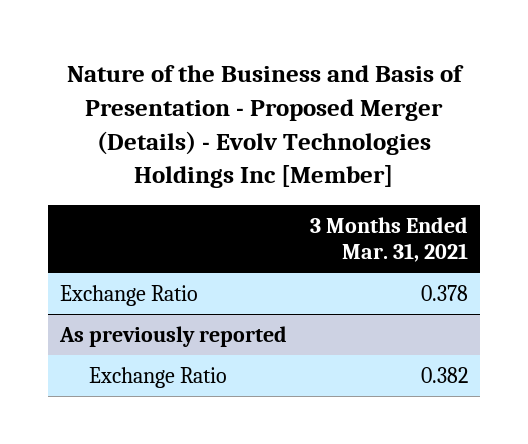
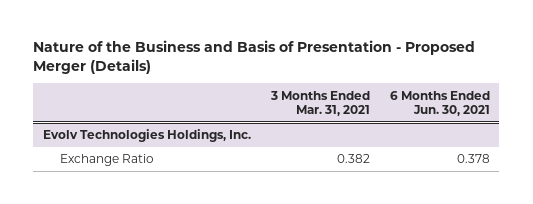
[66,64,464,189] Nature of the Business and Basis of Presentation - Proposed Merger (Details) - Evolv Technologies Holdings Inc [Member] -> [33,40,476,75] Nature of the Business and Basis of Presentation - Proposed Merger (Details)
none -> [389,90,490,117] 6 Months Ended Jun. 30, 2021
[59,285,198,307] Exchange Ratio -> none
[58,326,287,348] As previously reported -> [43,129,252,143] Evolv Technologies Holdings, Inc.

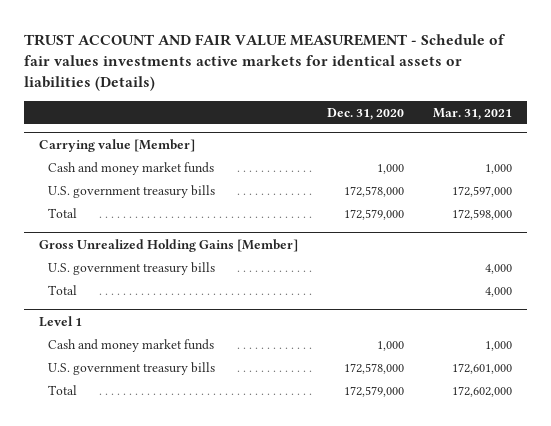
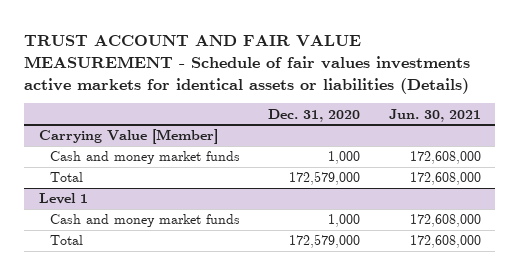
[433,107,513,120] Mar. 31, 2021 -> none
none -> [388,108,481,122] Jun. 30, 2021
[38,138,195,152] Carrying value [Member] -> [38,129,218,145] Carrying Value [Member]
[48,184,216,198] U.S. government treasury bills -> none
[38,238,298,252] Gross Unrealized Holding Gains [Member] -> none
[48,261,216,275] U.S. government treasury bills -> none
[48,284,78,295] Total -> none
[48,361,216,375] U.S. government treasury bills -> none

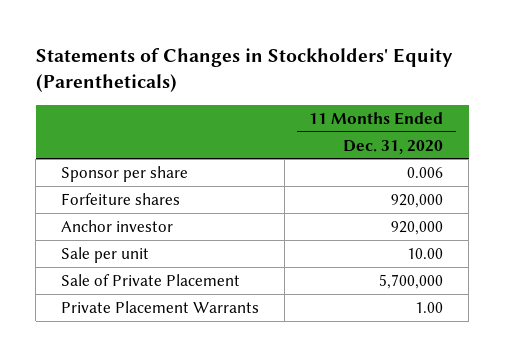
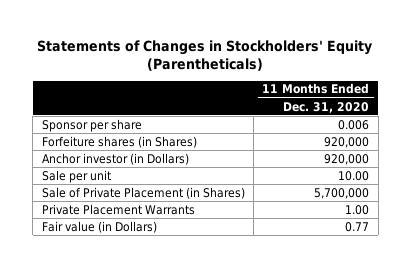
[61,192,181,205] Forfeiture shares -> [41,135,197,148] Forfeiture shares (in Shares)
[61,219,174,232] Anchor investor -> [41,152,189,165] Anchor investor (in Dollars)
[61,273,241,286] Sale of Private Placement -> [41,186,245,199] Sale of Private Placement (in Shares)
none -> [41,220,157,233] Fair value (in Dollars)

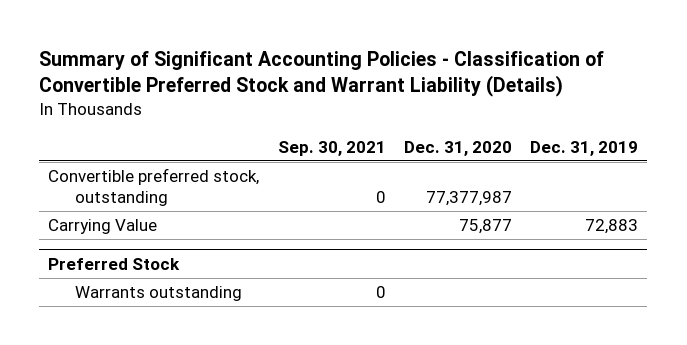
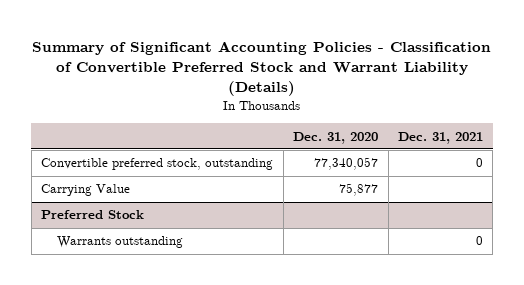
[277,140,386,156] Sep. 30, 2021 -> none
[530,140,639,156] Dec. 31, 2019 -> none
none -> [397,131,483,144] Dec. 31, 2021
[425,190,512,206] 77,377,987 -> [314,157,379,171] 77,340,057

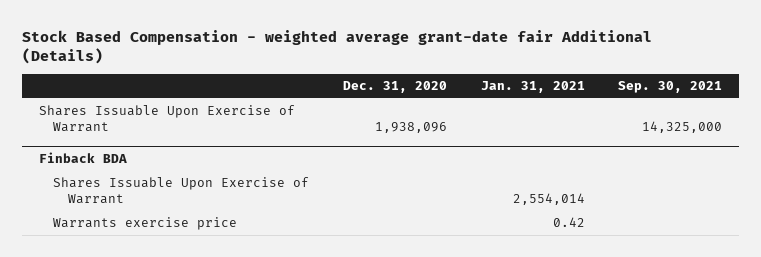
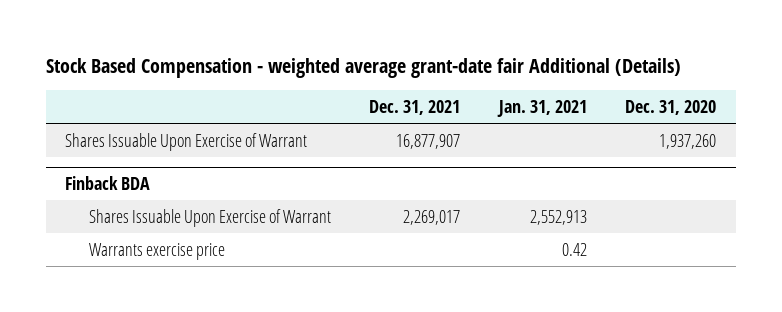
[618,81,723,94] Sep. 30, 2021 -> none
none -> [369,99,461,115] Dec. 31, 2021
[374,122,447,134] 1,938,096 -> [659,133,717,149] 1,937,260
[512,193,585,206] 2,554,014 -> [529,209,587,225] 2,552,913

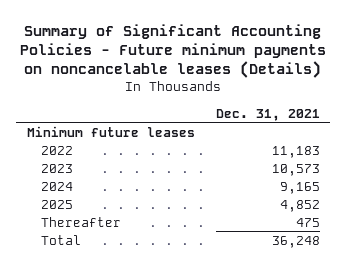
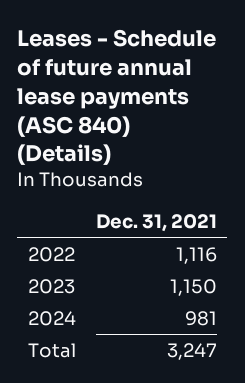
[20,23,327,79] Summary of Significant Accounting Policies - Future minimum payments on noncancelable leases (Details) -> [17,29,217,166] Leases - Schedule of future annual lease payments (ASC 840) (Details)
[26,125,195,137] Minimum future leases -> none
[41,199,74,209] 2025 -> none
[41,216,122,227] Thereafter -> none
[271,145,320,158] 11,183 -> [176,246,218,264] 1,116
[271,163,320,176] 10,573 -> [170,278,218,296] 1,150
[279,181,320,194] 9,165 -> [185,310,218,326] 981
[271,235,320,248] 36,248 -> [167,342,218,360] 3,247

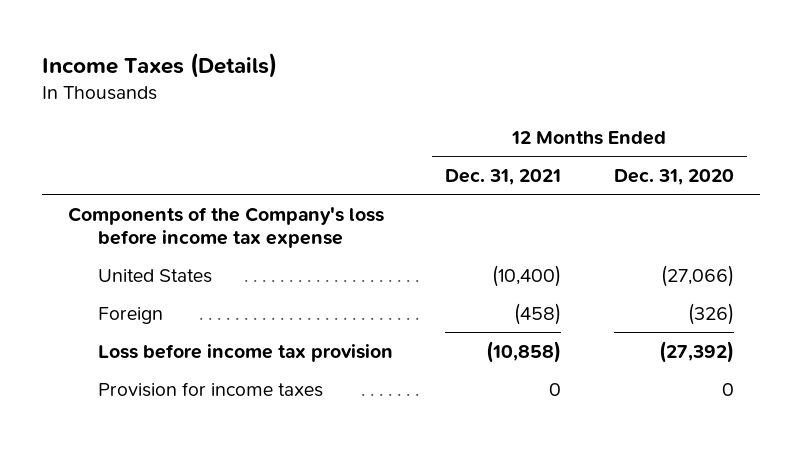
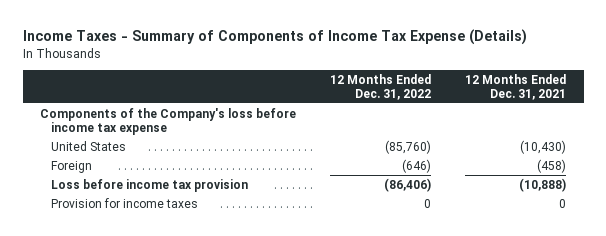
[42,52,278,78] Income Taxes (Details) -> [22,29,527,46] Income Taxes - Summary of Components of Income Tax Expense (Details)
[613,169,734,186] Dec. 31, 2020 -> none
none -> [330,73,432,100] 12 Months Ended Dec. 31, 2022
[492,264,562,287] (10,400) -> [520,139,567,154] (10,430)
[486,340,562,363] (10,858) -> [519,177,567,192] (10,888)

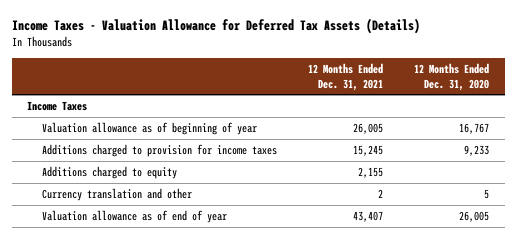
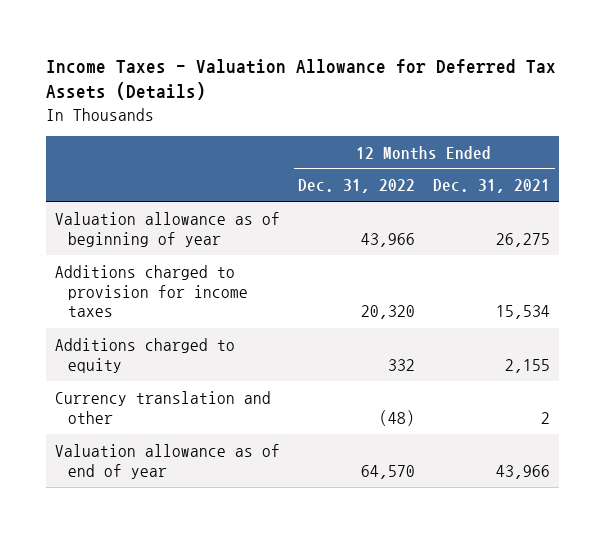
[414,62,490,91] 12 Months Ended Dec. 31, 2020 -> none
none -> [298,179,416,194] Dec. 31, 2022
[27,100,88,111] Income Taxes -> none
[353,122,384,134] 26,005 -> [496,232,551,247] 26,275
[353,144,384,156] 15,245 -> [496,305,551,320] 15,534
[353,210,384,222] 43,407 -> [496,464,551,479] 43,966

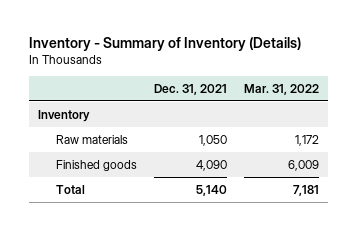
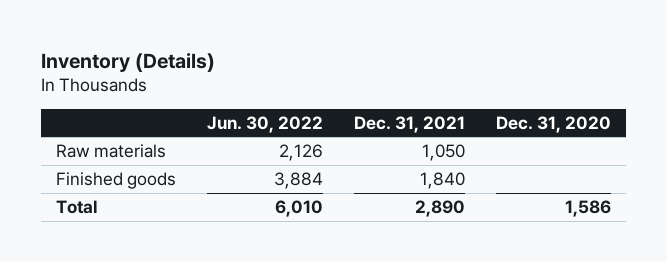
[29,36,302,51] Inventory - Summary of Inventory (Details) -> [41,52,216,72] Inventory (Details)
[244,83,320,95] Mar. 31, 2022 -> none
none -> [207,115,324,133] Jun. 30, 2022
none -> [495,115,611,133] Dec. 31, 2020
[37,109,90,122] Inventory -> none
[196,159,228,171] 4,090 -> [420,171,466,189] 1,840
[196,184,228,196] 5,140 -> [415,199,466,217] 2,890

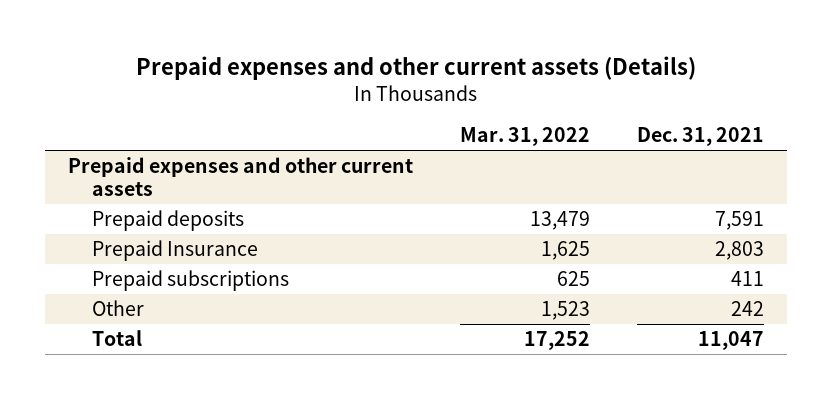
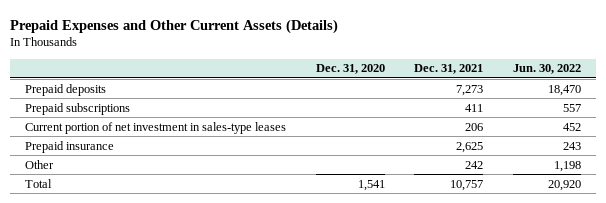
[136,56,697,81] Prepaid expenses and other current assets (Details) -> [10,18,339,34] Prepaid Expenses and Other Current Assets (Details)
[460,127,591,147] Mar. 31, 2022 -> none
none -> [315,64,385,75] Dec. 31, 2020
none -> [513,64,582,75] Jun. 30, 2022
[68,156,414,196] Prepaid expenses and other current assets -> none
[92,239,259,261] Prepaid Insurance -> none
[714,210,764,230] 7,591 -> [456,84,484,96] 7,273
none -> [25,121,287,134] Current portion of net investment in sales-type leases
none -> [25,140,115,153] Prepaid insurance
[697,330,764,350] 11,047 -> [450,179,484,191] 10,757

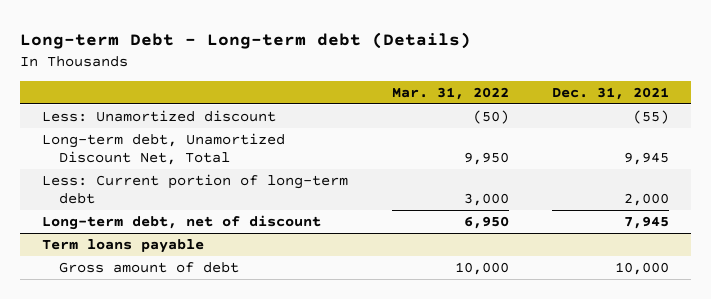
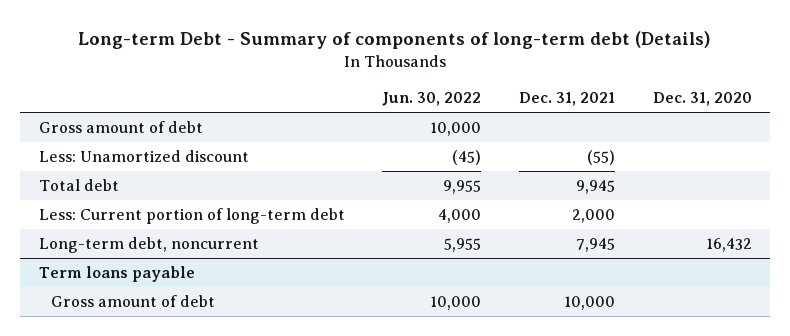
[20,31,472,49] Long-term Debt - Long-term debt (Details) -> [78,30,712,49] Long-term Debt - Summary of components of long-term debt (Details)
[391,87,509,101] Mar. 31, 2022 -> none
none -> [382,92,482,107] Jun. 30, 2022
none -> [652,92,752,107] Dec. 31, 2020
none -> [38,121,203,134] Gross amount of debt
[42,132,286,166] Long-term debt, Unamortized Discount Net, Total -> [38,179,119,192] Total debt
[42,214,322,230] Long-term debt, net of discount -> [38,237,259,254] Long-term debt, noncurrent

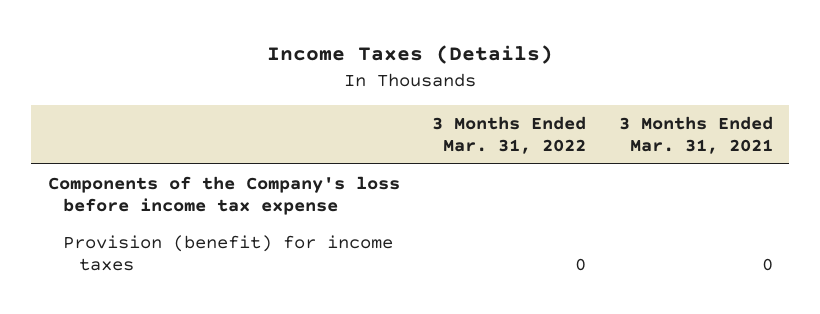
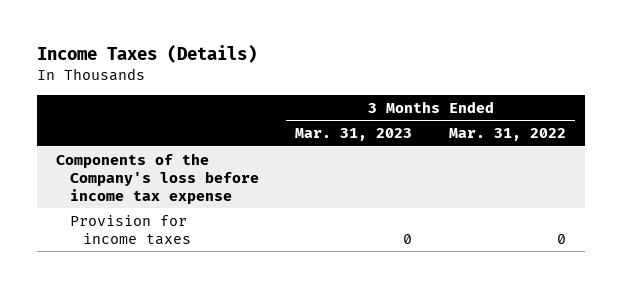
[618,115,773,154] 3 Months Ended Mar. 31, 2021 -> none
none -> [295,128,413,142] Mar. 31, 2023
[63,235,394,272] Provision (benefit) for income taxes -> [69,214,192,245] Provision for income taxes

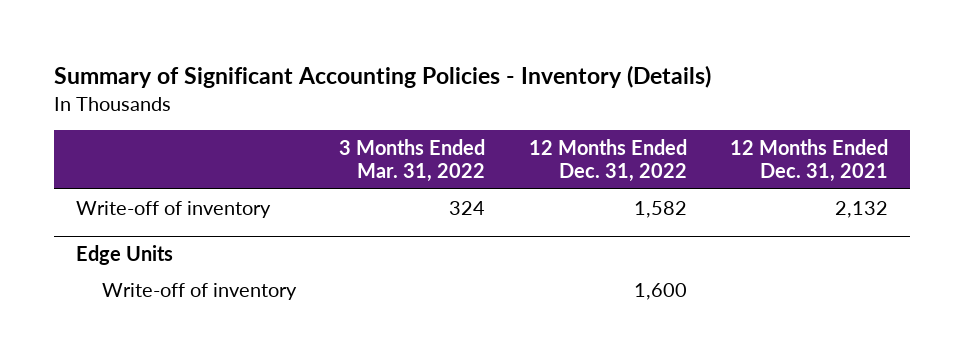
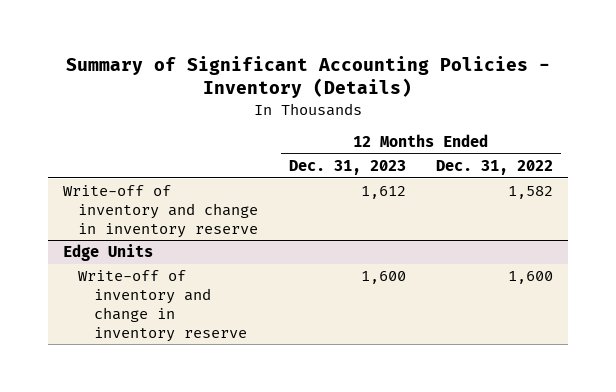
[339,139,486,183] 3 Months Ended Mar. 31, 2022 -> none
[730,139,889,183] 12 Months Ended Dec. 31, 2021 -> none
none -> [288,160,406,176] Dec. 31, 2023
[75,200,271,218] Write-off of inventory -> [62,185,259,238] Write-off of inventory and change in inventory reserve
[101,282,297,300] Write-off of inventory -> [78,270,247,342] Write-off of inventory and change in inventory reserve

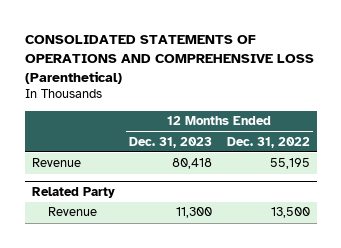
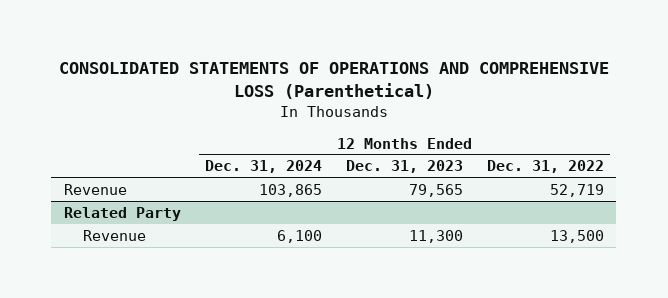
none -> [204,160,322,174] Dec. 31, 2024
[172,158,213,170] 80,418 -> [409,183,464,197] 79,565
[269,158,310,170] 55,195 -> [550,183,605,197] 52,719

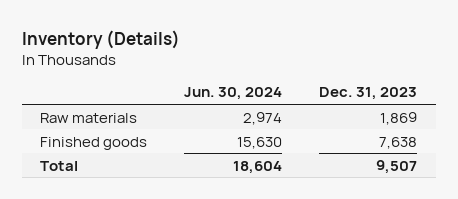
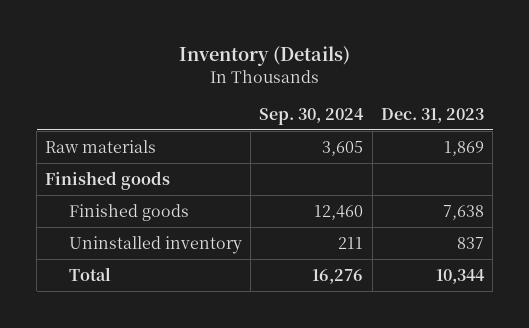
[184,87,283,101] Jun. 30, 2024 -> none
none -> [259,107,365,125] Sep. 30, 2024
none -> [45,170,171,190] Finished goods
none -> [68,235,242,254] Uninstalled inventory
[376,159,418,174] 9,507 -> [435,268,485,284] 10,344

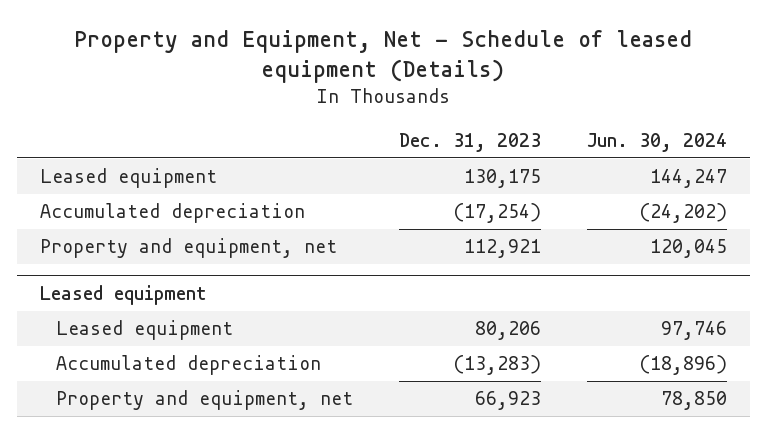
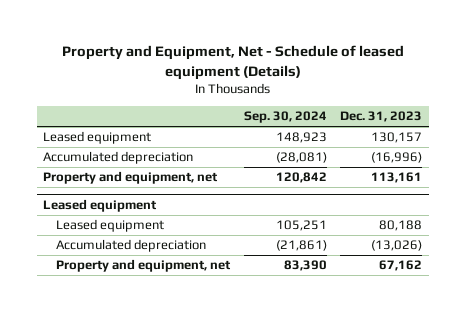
[586,132,727,152] Jun. 30, 2024 -> none
none -> [243,111,327,124] Sep. 30, 2024
[464,169,542,189] 130,175 -> [371,132,423,144] 130,157
[453,203,542,224] (17,254) -> [371,152,423,164] (16,996)
[464,239,542,259] 112,921 -> [371,172,423,184] 113,161
[475,321,542,341] 80,206 -> [379,220,423,232] 80,188
[453,355,542,376] (13,283) -> [371,240,423,252] (13,026)
[475,391,542,411] 66,923 -> [379,260,423,272] 67,162

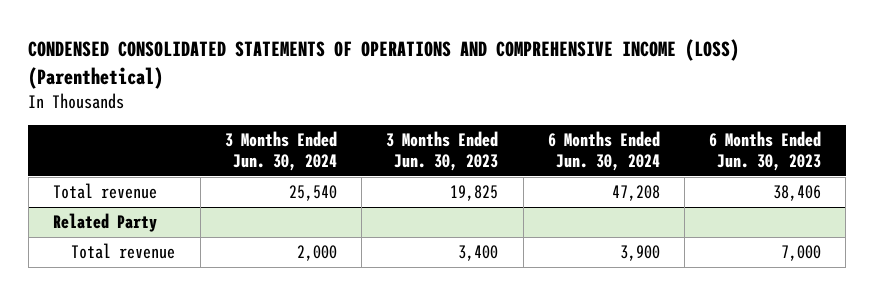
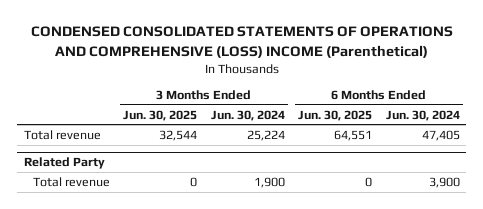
[28,38,740,89] CONDENSED CONSOLIDATED STATEMENTS OF OPERATIONS AND COMPREHENSIVE INCOME (LOSS) (Parenthetical) -> [30,26,453,58] CONDENSED CONSOLIDATED STATEMENTS OF OPERATIONS AND COMPREHENSIVE (LOSS) INCOME (Parenthetical)
[386,131,499,172] 3 Months Ended Jun. 30, 2023 -> none
[709,131,822,172] 6 Months Ended Jun. 30, 2023 -> none
none -> [123,109,198,121] Jun. 30, 2025
none -> [298,109,373,121] Jun. 30, 2025
[288,185,337,202] 25,540 -> [246,129,285,141] 25,224
[611,185,660,202] 47,208 -> [421,129,460,141] 47,405
[296,245,337,262] 2,000 -> [253,176,285,188] 1,900

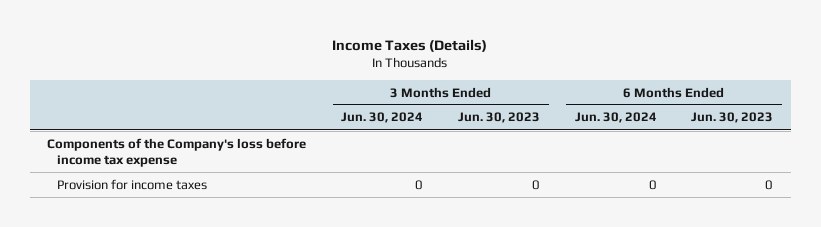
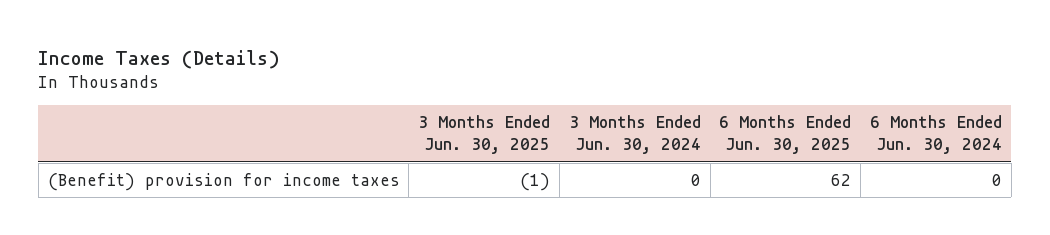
[457,112,540,124] Jun. 30, 2023 -> none
[691,112,774,124] Jun. 30, 2023 -> none
none -> [418,115,551,155] 3 Months Ended Jun. 30, 2025
none -> [719,115,852,155] 6 Months Ended Jun. 30, 2025
[47,137,307,167] Components of the Company's loss before income tax expense -> none
[57,178,208,190] Provision for income taxes -> [47,173,400,192] (Benefit) provision for income taxes

